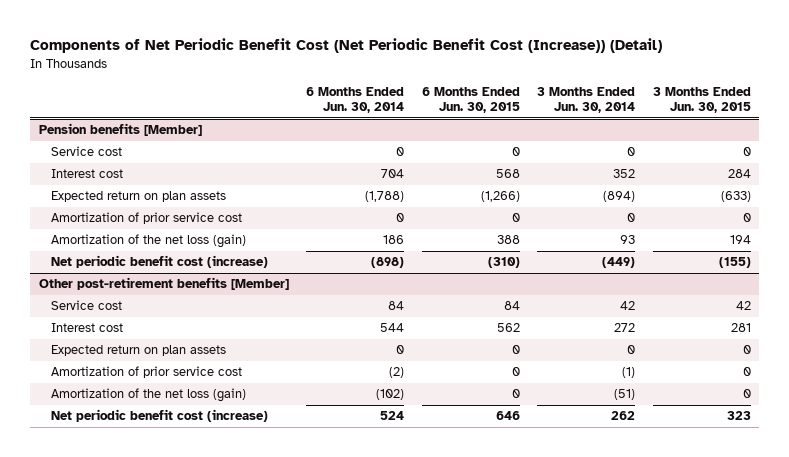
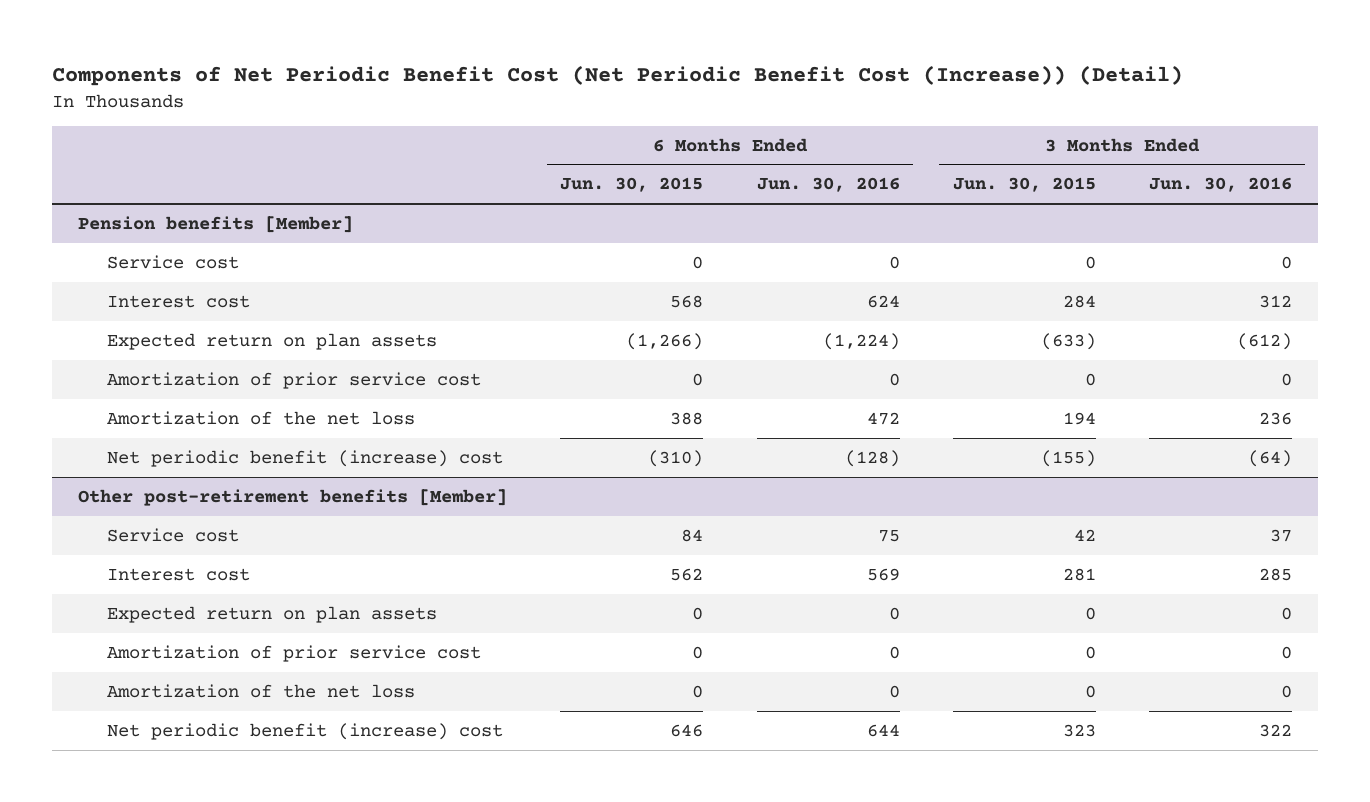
[306,87,405,114] 6 Months Ended Jun. 30, 2014 -> none
[537,87,636,114] 3 Months Ended Jun. 30, 2014 -> none
none -> [756,177,900,193] Jun. 30, 2016
none -> [1148,177,1292,193] Jun. 30, 2016
[50,234,246,249] Amortization of the net loss (gain) -> [107,410,416,425] Amortization of the net loss
[50,255,268,269] Net periodic benefit cost (increase) -> [107,449,504,467] Net periodic benefit (increase) cost
[50,388,246,403] Amortization of the net loss (gain) -> [107,683,416,698] Amortization of the net loss
[50,409,268,423] Net periodic benefit cost (increase) -> [107,722,504,740] Net periodic benefit (increase) cost

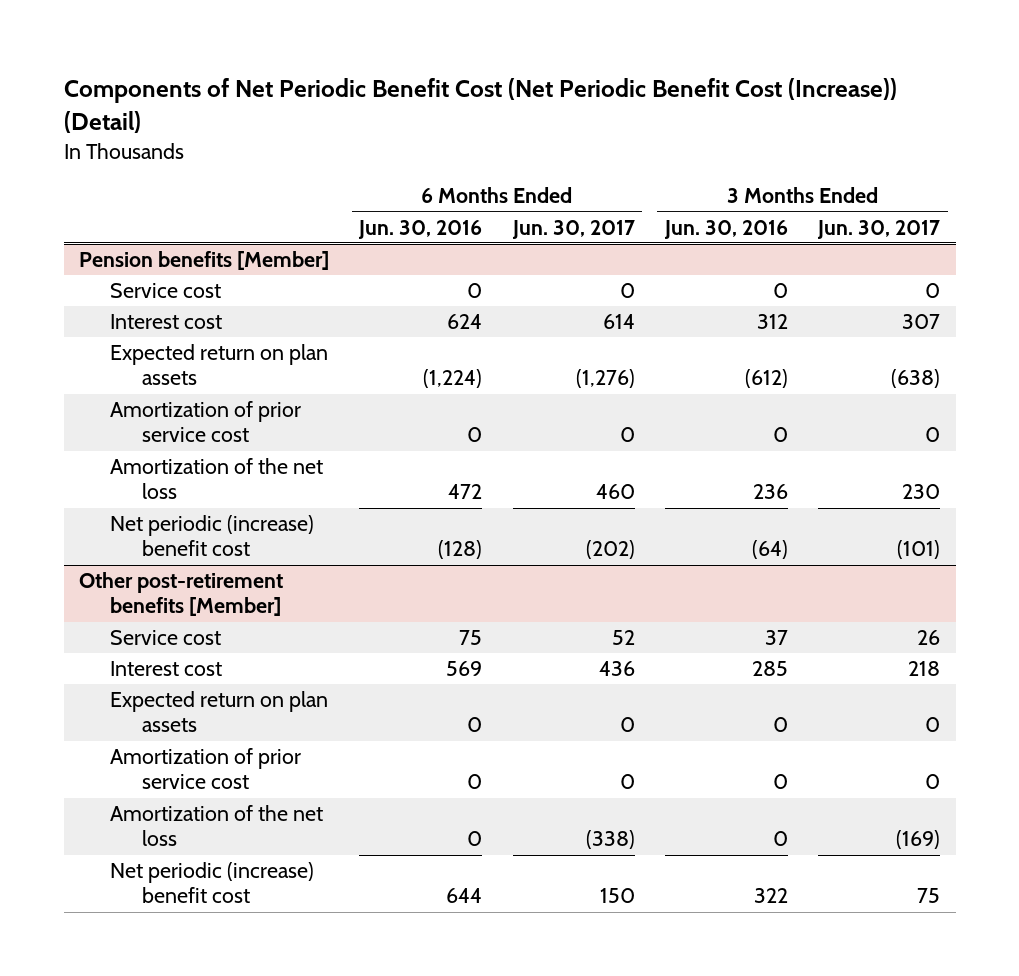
[560,177,704,193] Jun. 30, 2015 -> none
[952,177,1096,193] Jun. 30, 2015 -> none
none -> [511,219,635,239] Jun. 30, 2017
none -> [817,219,941,239] Jun. 30, 2017
[107,449,504,467] Net periodic benefit (increase) cost -> [110,515,315,557] Net periodic (increase) benefit cost
[107,722,504,740] Net periodic benefit (increase) cost -> [110,862,315,904] Net periodic (increase) benefit cost

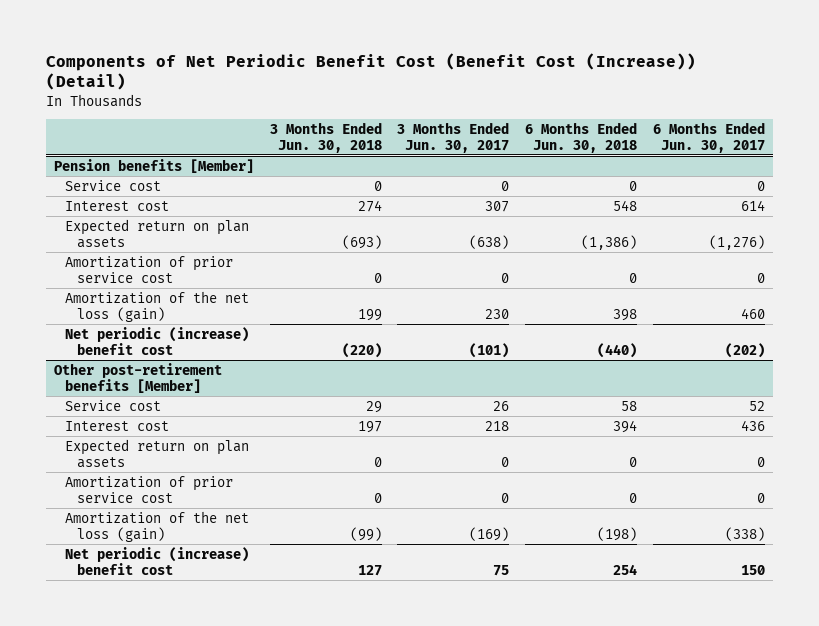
[63,77,897,133] Components of Net Periodic Benefit Cost (Net Periodic Benefit Cost (Increase)) (Detail) -> [45,52,696,91] Components of Net Periodic Benefit Cost (Benefit Cost (Increase)) (Detail)
[358,219,483,239] Jun. 30, 2016 -> none
[664,219,789,239] Jun. 30, 2016 -> none
none -> [269,121,382,153] 3 Months Ended Jun. 30, 2018
none -> [525,121,638,153] 6 Months Ended Jun. 30, 2018
[110,458,324,500] Amortization of the net loss -> [65,290,250,322] Amortization of the net loss (gain)
[110,805,324,847] Amortization of the net loss -> [65,510,250,542] Amortization of the net loss (gain)

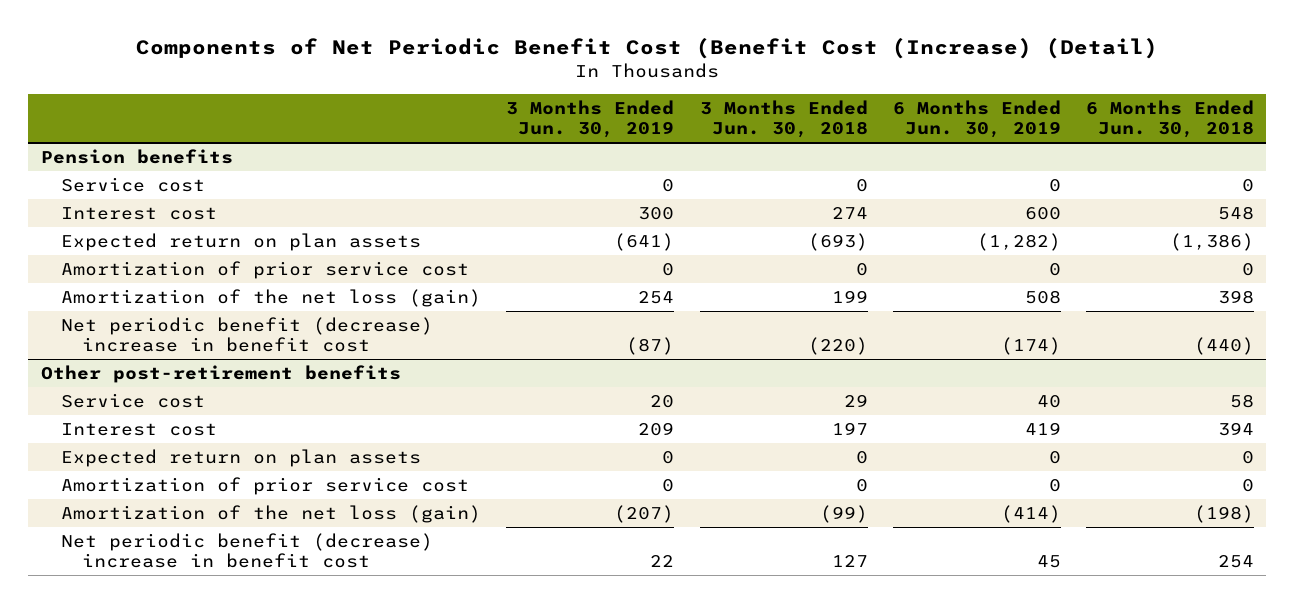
[45,52,696,91] Components of Net Periodic Benefit Cost (Benefit Cost (Increase)) (Detail) -> [136,38,1159,60] Components of Net Periodic Benefit Cost (Benefit Cost (Increase) (Detail)
[397,121,510,153] 3 Months Ended Jun. 30, 2017 -> none
[653,121,766,153] 6 Months Ended Jun. 30, 2017 -> none
none -> [506,99,675,139] 3 Months Ended Jun. 30, 2019
none -> [892,99,1061,139] 6 Months Ended Jun. 30, 2019
[53,158,254,173] Pension benefits [Member] -> [40,149,233,165] Pension benefits
[65,326,250,355] Net periodic (increase) benefit cost -> [61,317,434,353] Net periodic benefit (decrease) increase in benefit cost
[53,362,222,393] Other post-retirement benefits [Member] -> [40,365,401,384] Other post-retirement benefits
[65,546,250,575] Net periodic (increase) benefit cost -> [61,533,434,569] Net periodic benefit (decrease) increase in benefit cost

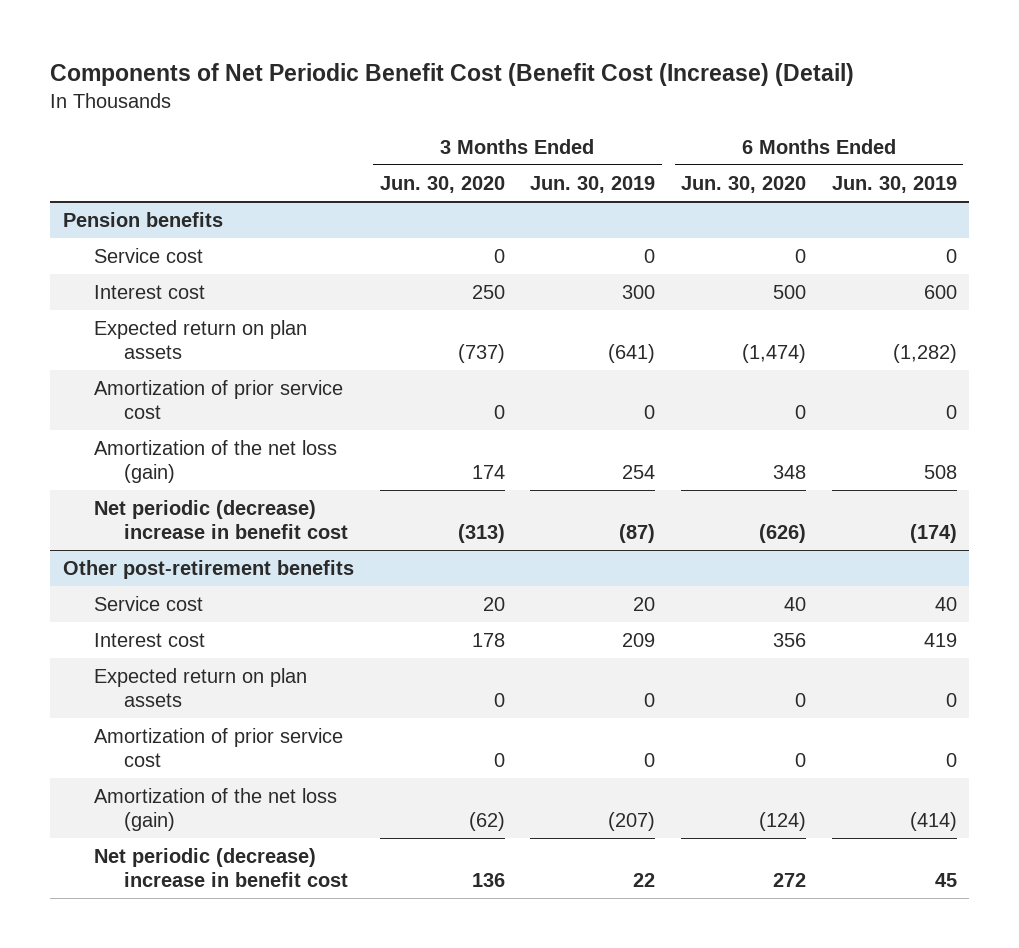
[699,99,868,139] 3 Months Ended Jun. 30, 2018 -> none
[1085,99,1254,139] 6 Months Ended Jun. 30, 2018 -> none
none -> [379,176,505,194] Jun. 30, 2020
none -> [680,176,806,194] Jun. 30, 2020
[61,317,434,353] Net periodic benefit (decrease) increase in benefit cost -> [93,500,349,539] Net periodic (decrease) increase in benefit cost
[61,533,434,569] Net periodic benefit (decrease) increase in benefit cost -> [93,848,349,887] Net periodic (decrease) increase in benefit cost

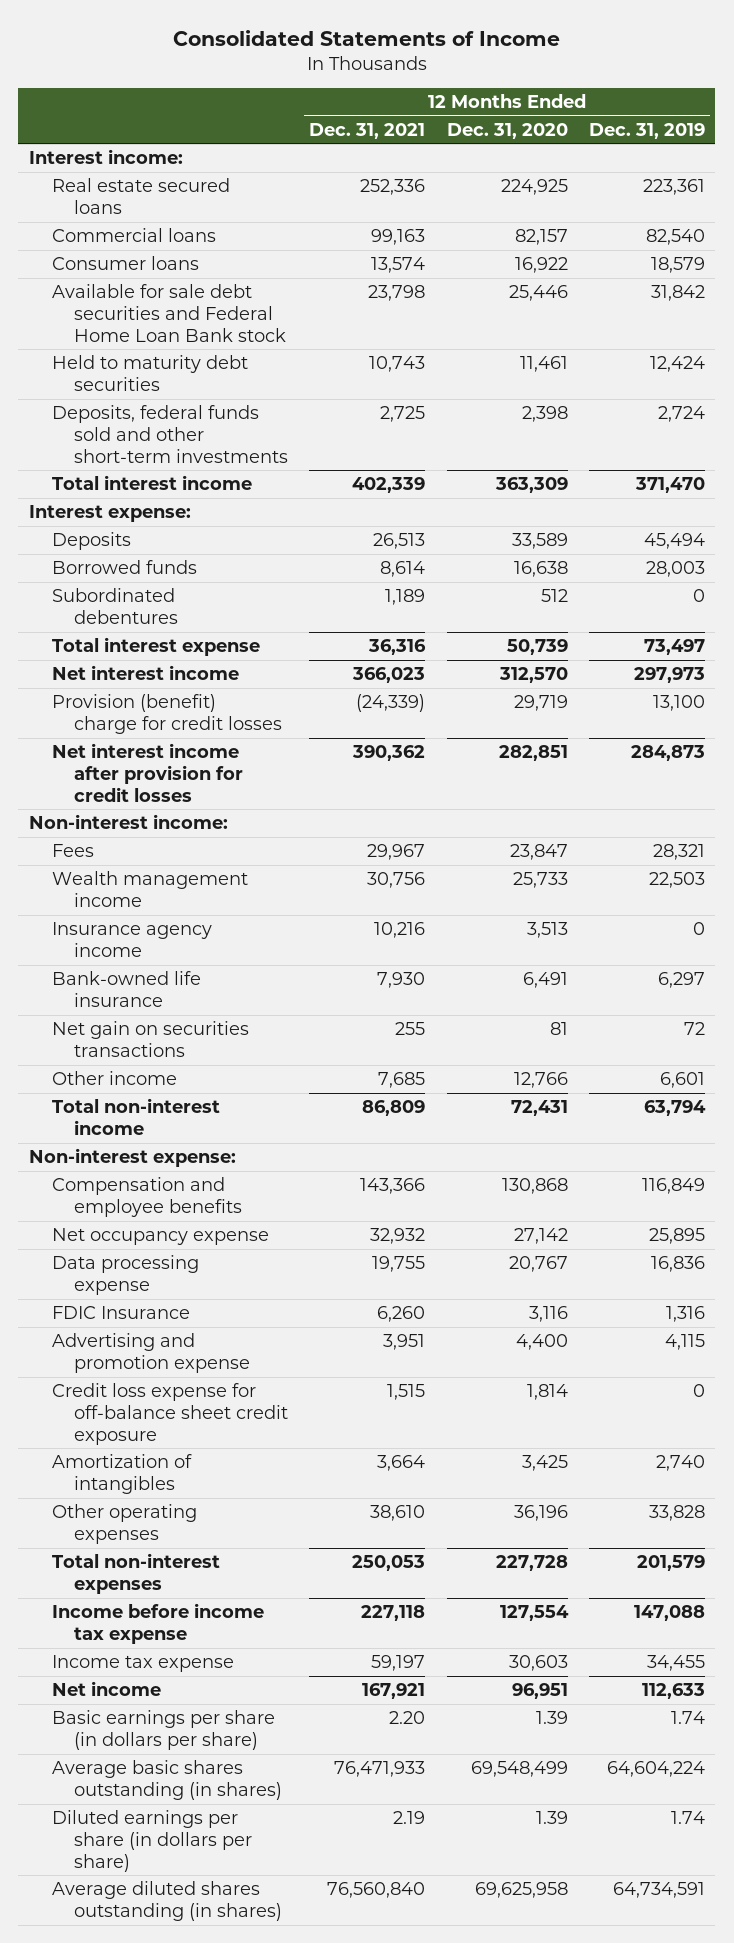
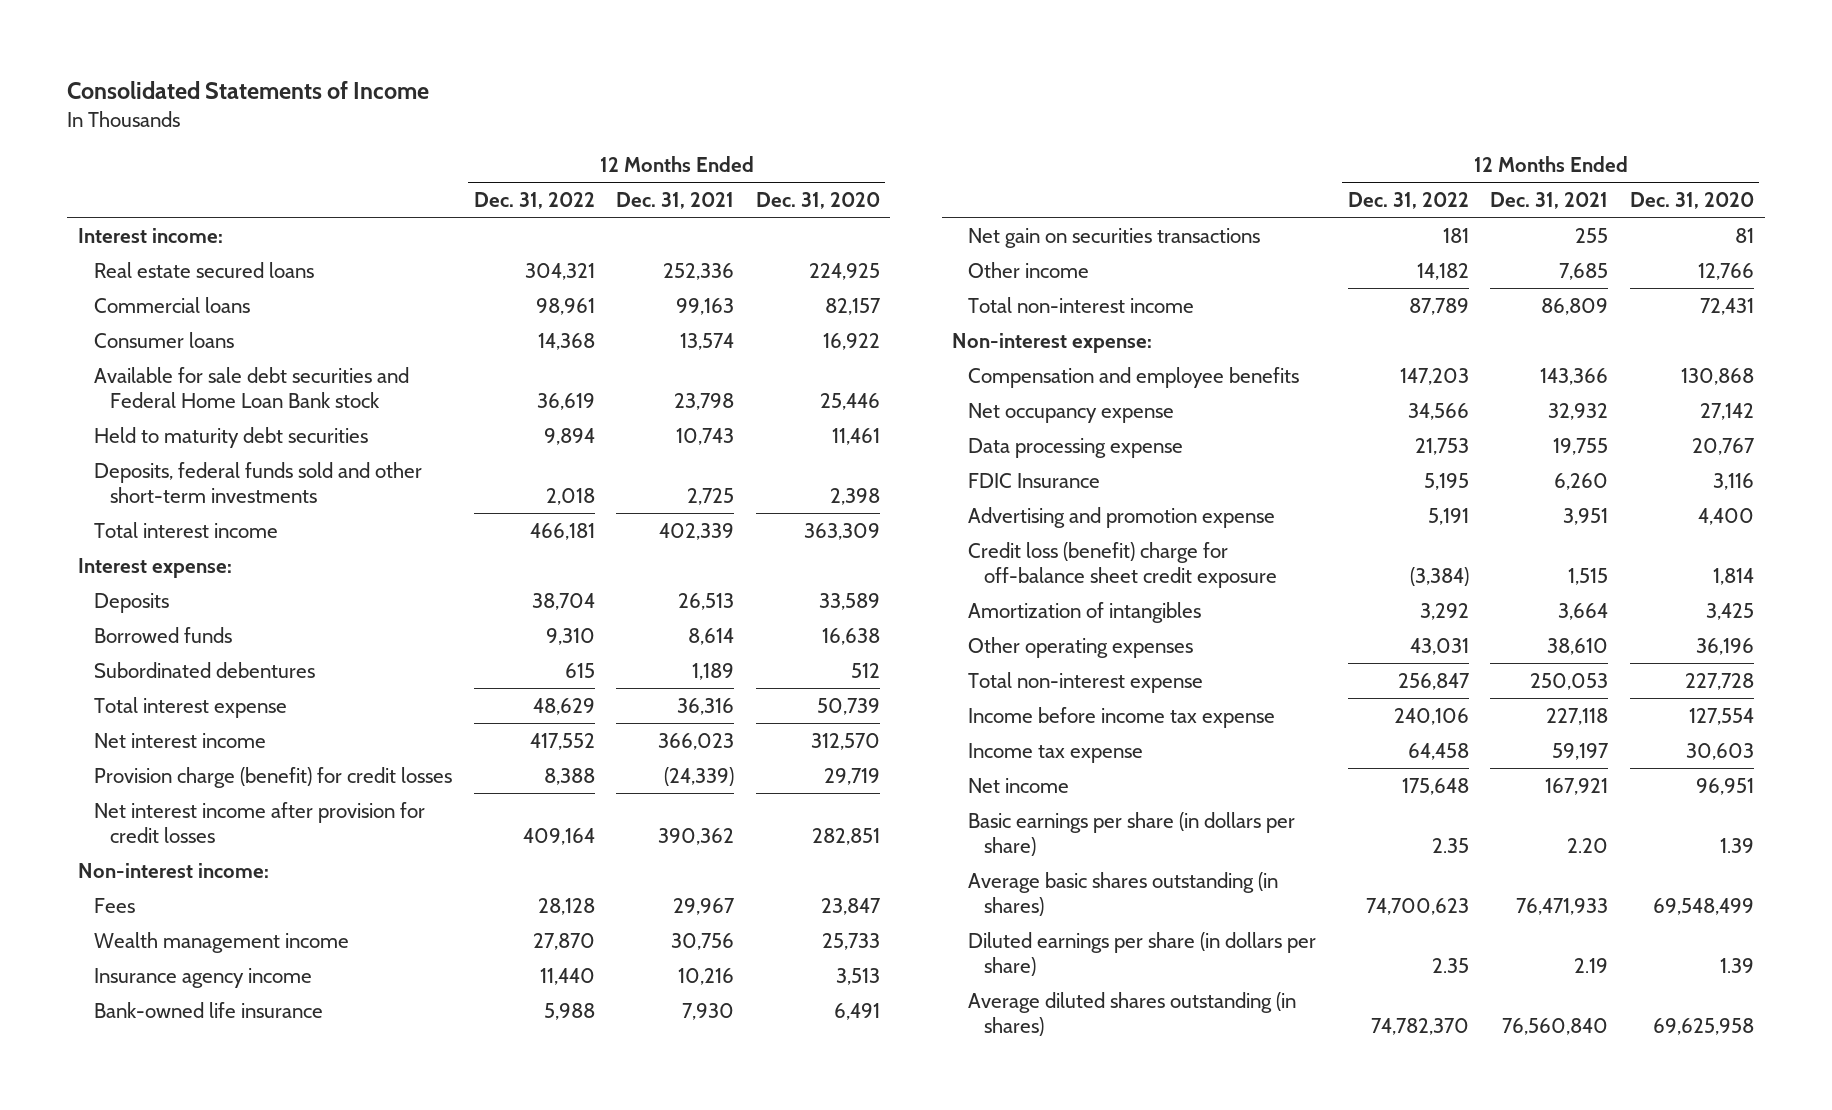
[588,122,705,139] Dec. 31, 2019 -> none
none -> [473,191,595,209] Dec. 31, 2022
[51,694,283,734] Provision (benefit) charge for credit losses -> [94,766,453,788] Provision charge (benefit) for credit losses
[51,1383,289,1445] Credit loss expense for off-balance sheet credit exposure -> [968,541,1278,588] Credit loss (benefit) charge for off-balance sheet credit exposure
[51,1553,220,1594] Total non-interest expenses -> [968,671,1204,693] Total non-interest expense

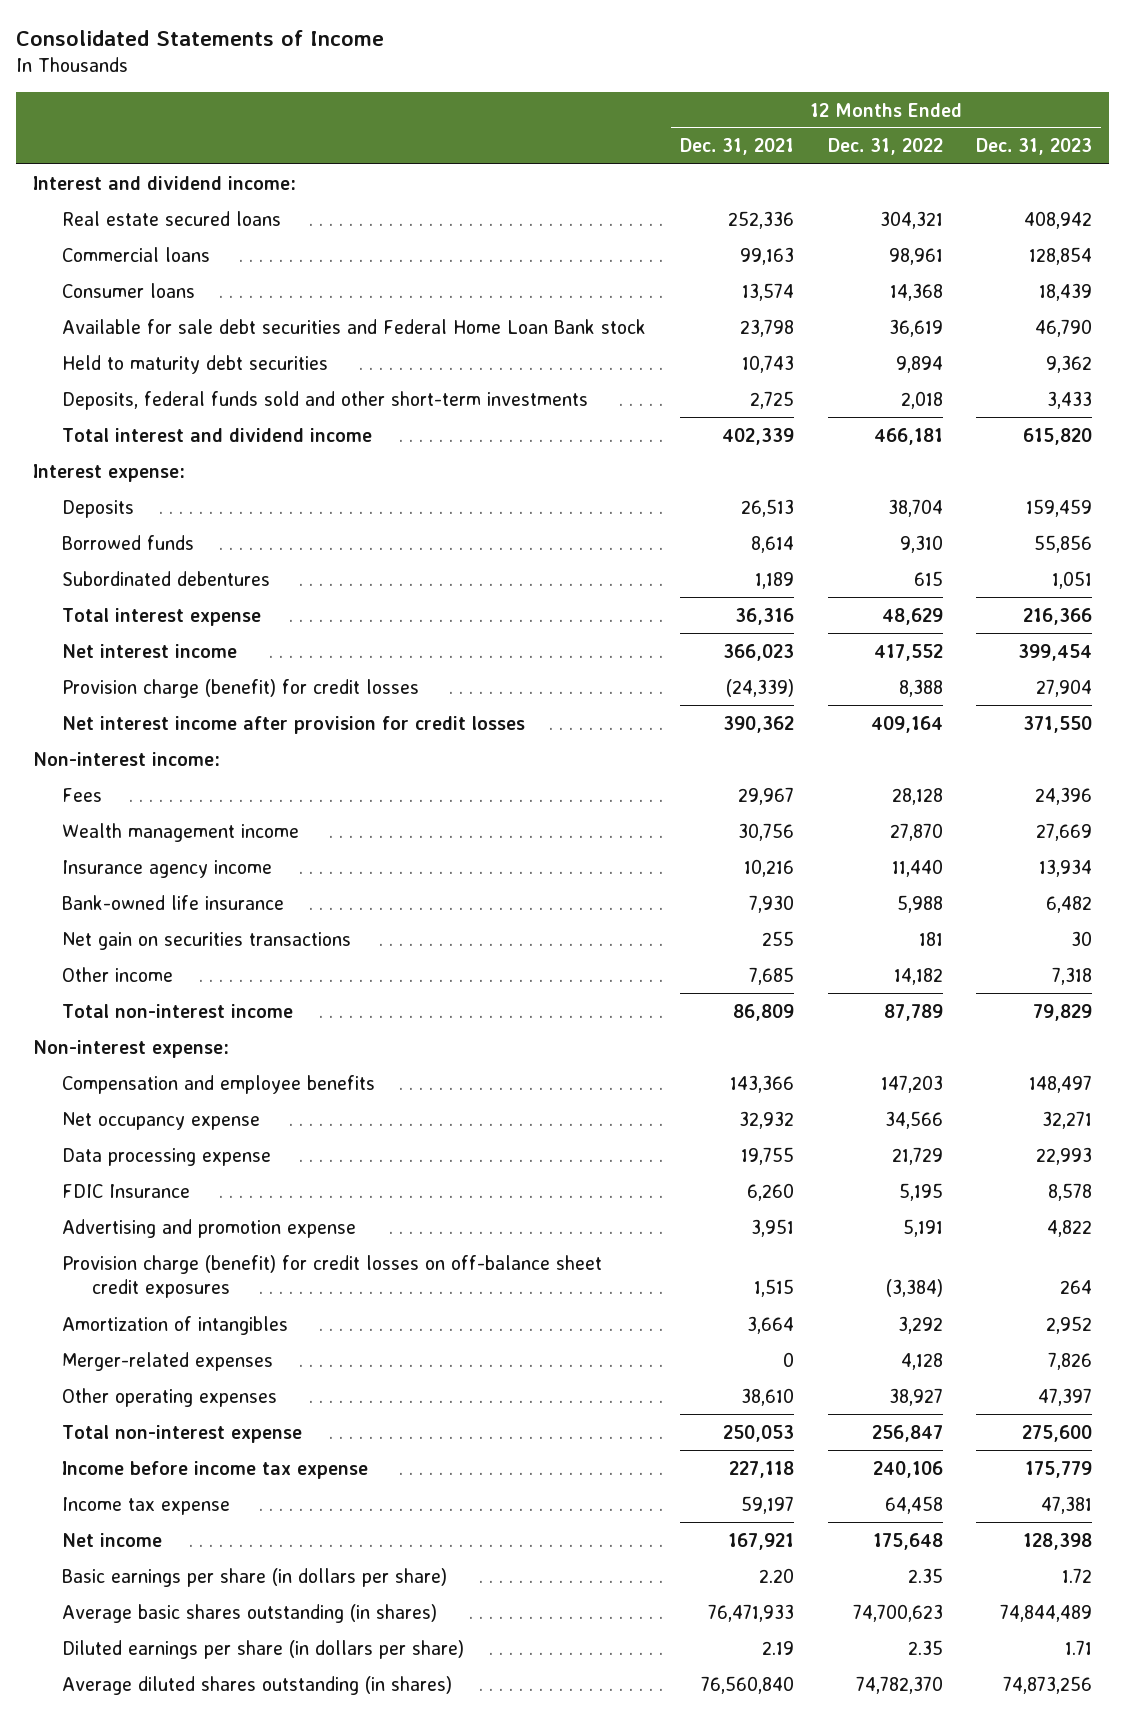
[755,191,880,209] Dec. 31, 2020 -> none
none -> [976,138,1093,156] Dec. 31, 2023
[78,227,224,243] Interest income: -> [32,175,296,190] Interest and dividend income:
[94,521,279,538] Total interest income -> [62,427,373,442] Total interest and dividend income
[1414,437,1469,455] 21,753 -> [891,1146,943,1165] 21,729
[968,541,1278,588] Credit loss (benefit) charge for off-balance sheet credit exposure -> [62,1254,603,1299] Provision charge (benefit) for credit losses on off-balance sheet credit exposures
none -> [62,1351,274,1371] Merger-related expenses
[1409,637,1469,655] 43,031 -> [888,1387,943,1406] 38,927

